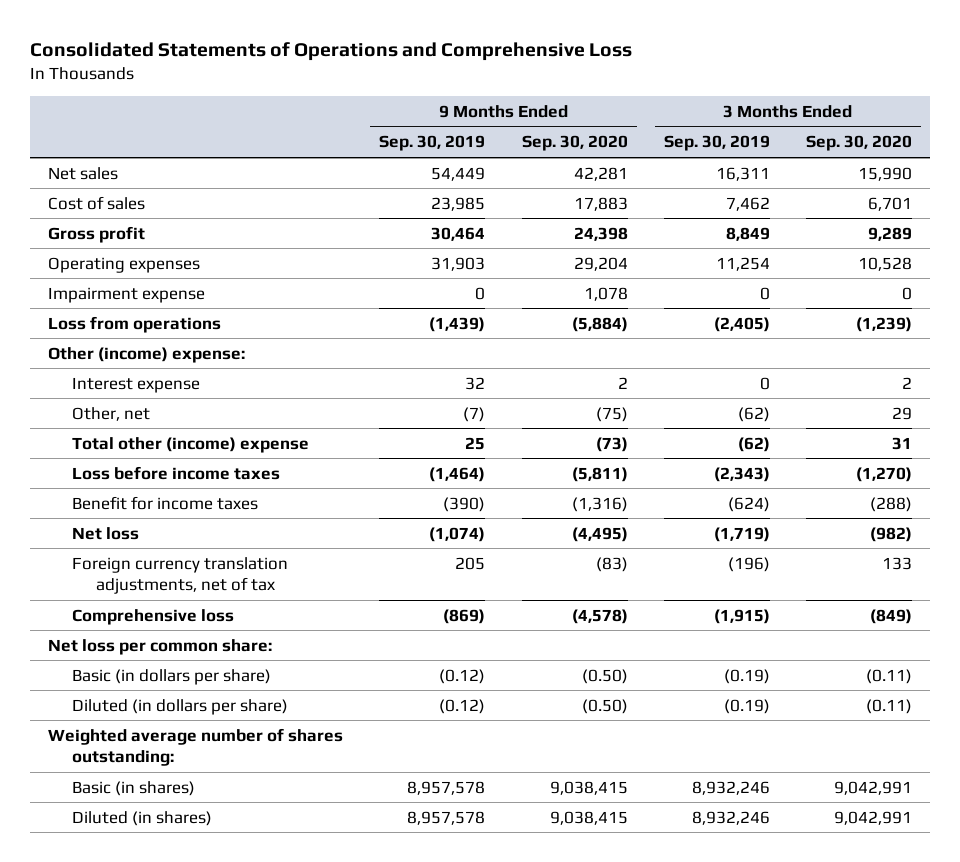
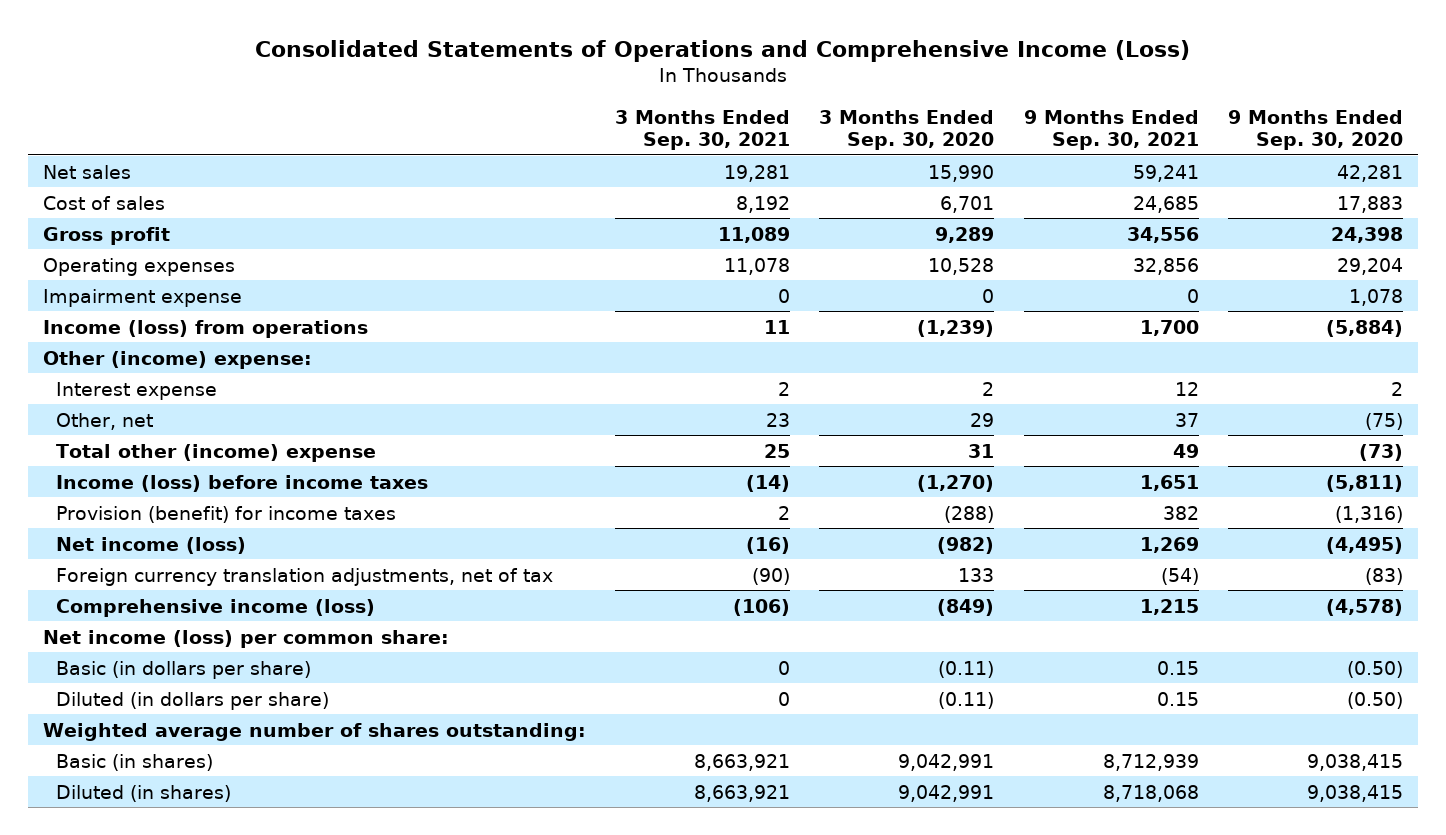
[30,42,633,62] Consolidated Statements of Operations and Comprehensive Loss -> [254,40,1190,63] Consolidated Statements of Operations and Comprehensive Income (Loss)
[379,135,486,152] Sep. 30, 2019 -> none
[663,135,770,152] Sep. 30, 2019 -> none
none -> [615,109,791,150] 3 Months Ended Sep. 30, 2021
none -> [1023,109,1199,150] 9 Months Ended Sep. 30, 2021
[48,315,222,333] Loss from operations -> [42,319,368,338] Income (loss) from operations
[72,465,281,480] Loss before income taxes -> [56,474,429,492] Income (loss) before income taxes
[72,495,259,510] Benefit for income taxes -> [56,505,397,523] Provision (benefit) for income taxes
[72,526,140,540] Net loss -> [56,536,247,554] Net income (loss)
[72,608,235,625] Comprehensive loss -> [56,598,376,617] Comprehensive income (loss)
[48,638,273,655] Net loss per common share: -> [42,629,449,648] Net income (loss) per common share:

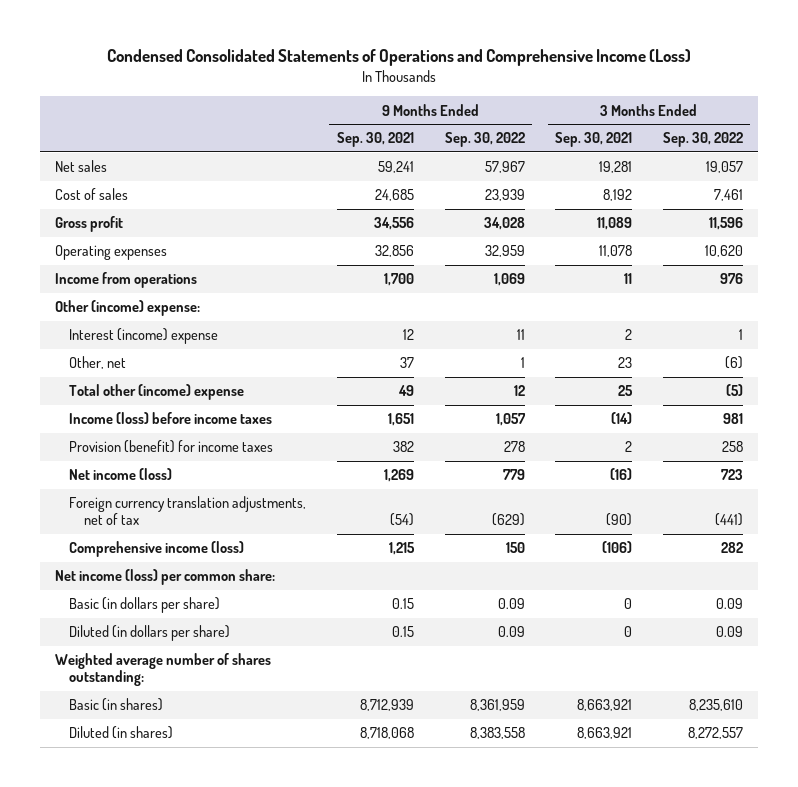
[254,40,1190,63] Consolidated Statements of Operations and Comprehensive Income (Loss) -> [106,49,691,67] Condensed Consolidated Statements of Operations and Comprehensive Income (Loss)
[819,109,995,150] 3 Months Ended Sep. 30, 2020 -> none
[1228,109,1404,150] 9 Months Ended Sep. 30, 2020 -> none
none -> [444,132,525,148] Sep. 30, 2022
none -> [662,132,743,148] Sep. 30, 2022
[42,288,242,307] Impairment expense -> none
[42,319,368,338] Income (loss) from operations -> [54,272,197,289] Income from operations
[56,381,218,400] Interest expense -> [69,328,219,345] Interest (income) expense

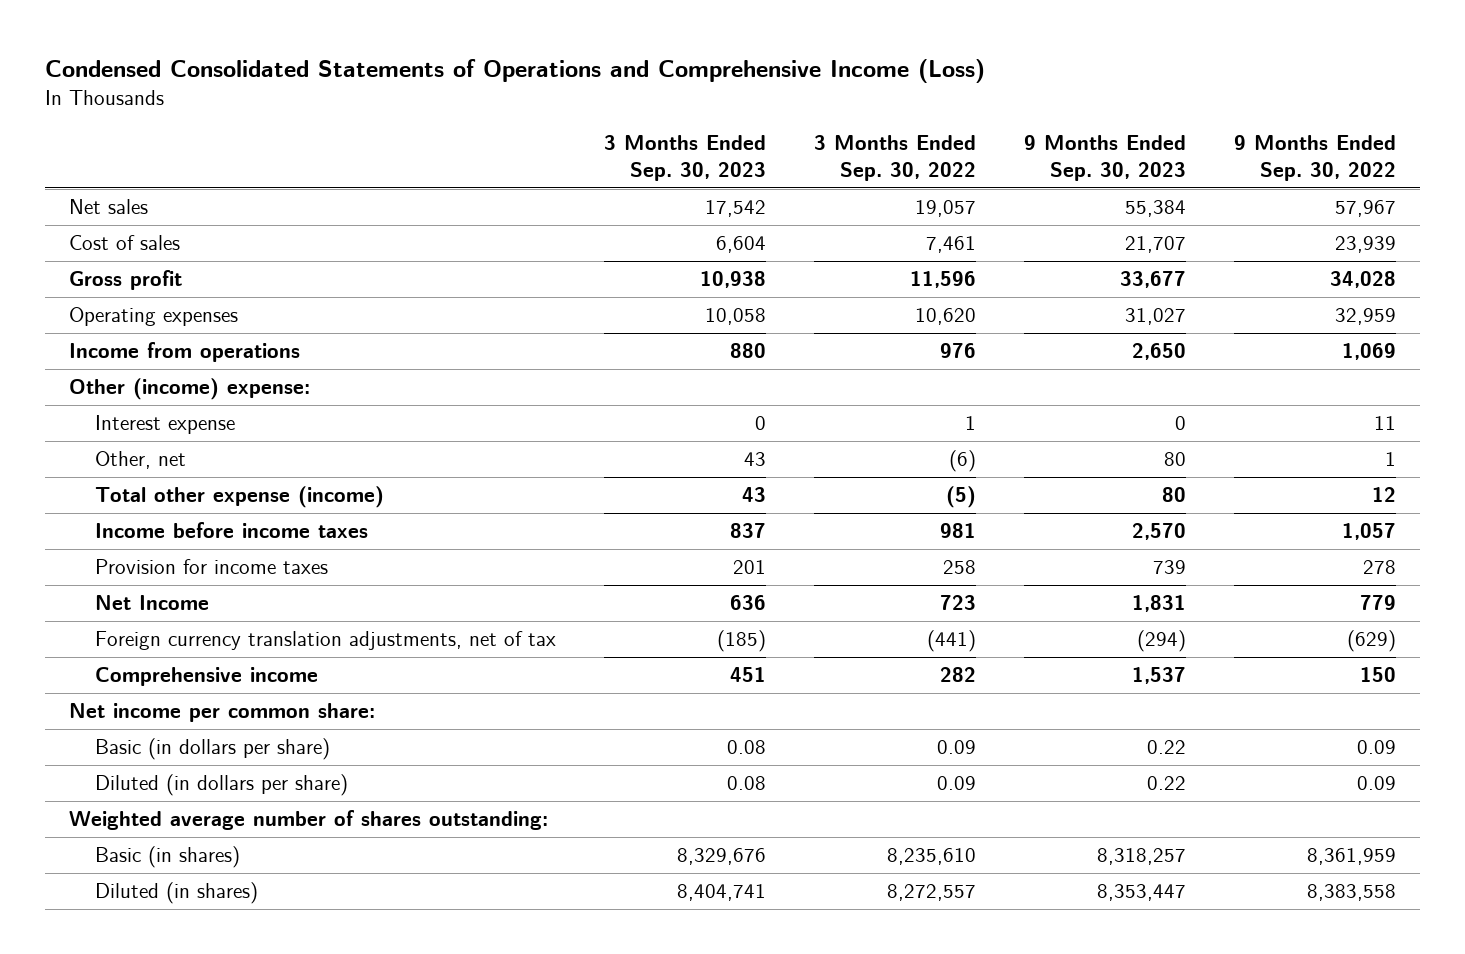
[336,132,414,148] Sep. 30, 2021 -> none
[555,132,633,148] Sep. 30, 2021 -> none
none -> [604,135,767,181] 3 Months Ended Sep. 30, 2023
none -> [1023,135,1186,181] 9 Months Ended Sep. 30, 2023
[69,328,219,345] Interest (income) expense -> [95,415,236,435] Interest expense
[69,384,245,401] Total other (income) expense -> [95,486,385,509] Total other expense (income)
[69,412,273,425] Income (loss) before income taxes -> [95,522,369,539] Income before income taxes
[69,440,274,454] Provision (benefit) for income taxes -> [95,559,329,575] Provision for income taxes
[69,468,173,481] Net income (loss) -> [95,595,210,611] Net Income
[69,541,245,558] Comprehensive income (loss) -> [95,667,319,687] Comprehensive income
[54,569,275,586] Net income (loss) per common share: -> [69,703,376,723] Net income per common share:

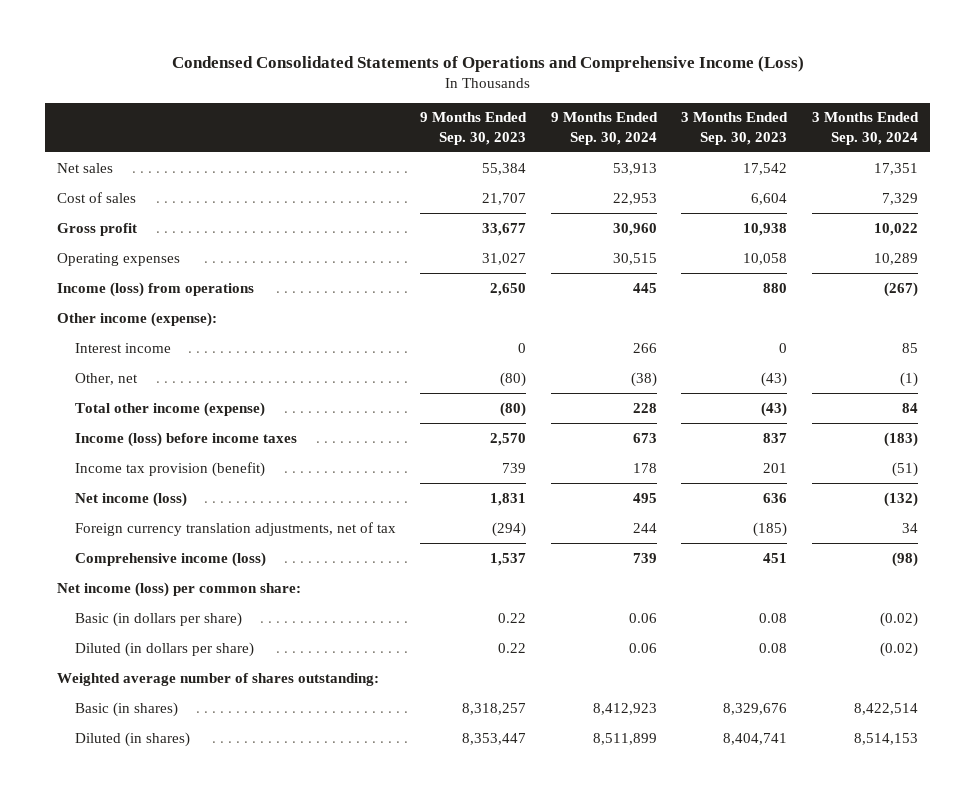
[813,135,976,181] 3 Months Ended Sep. 30, 2022 -> none
[1233,135,1396,181] 9 Months Ended Sep. 30, 2022 -> none
none -> [550,112,658,145] 9 Months Ended Sep. 30, 2024
none -> [812,112,920,145] 3 Months Ended Sep. 30, 2024
[69,342,301,363] Income from operations -> [57,281,255,297] Income (loss) from operations
[69,378,311,401] Other (income) expense: -> [57,311,218,327] Other income (expense):
[95,415,236,435] Interest expense -> [74,342,171,353] Interest income
[744,452,767,467] 43 -> [761,371,788,387] (43)
[1163,452,1186,467] 80 -> [500,371,527,387] (80)
[95,486,385,509] Total other expense (income) -> [74,401,265,417] Total other income (expense)
[742,487,767,503] 43 -> [761,401,788,417] (43)
[1161,487,1186,503] 80 -> [500,401,527,417] (80)
[95,522,369,539] Income before income taxes -> [74,431,297,447] Income (loss) before income taxes
[95,559,329,575] Provision for income taxes -> [74,461,265,477] Income tax provision (benefit)
[95,595,210,611] Net Income -> [74,491,187,507] Net income (loss)
[95,667,319,687] Comprehensive income -> [74,551,266,567] Comprehensive income (loss)
[69,703,376,723] Net income per common share: -> [57,581,302,597] Net income (loss) per common share:

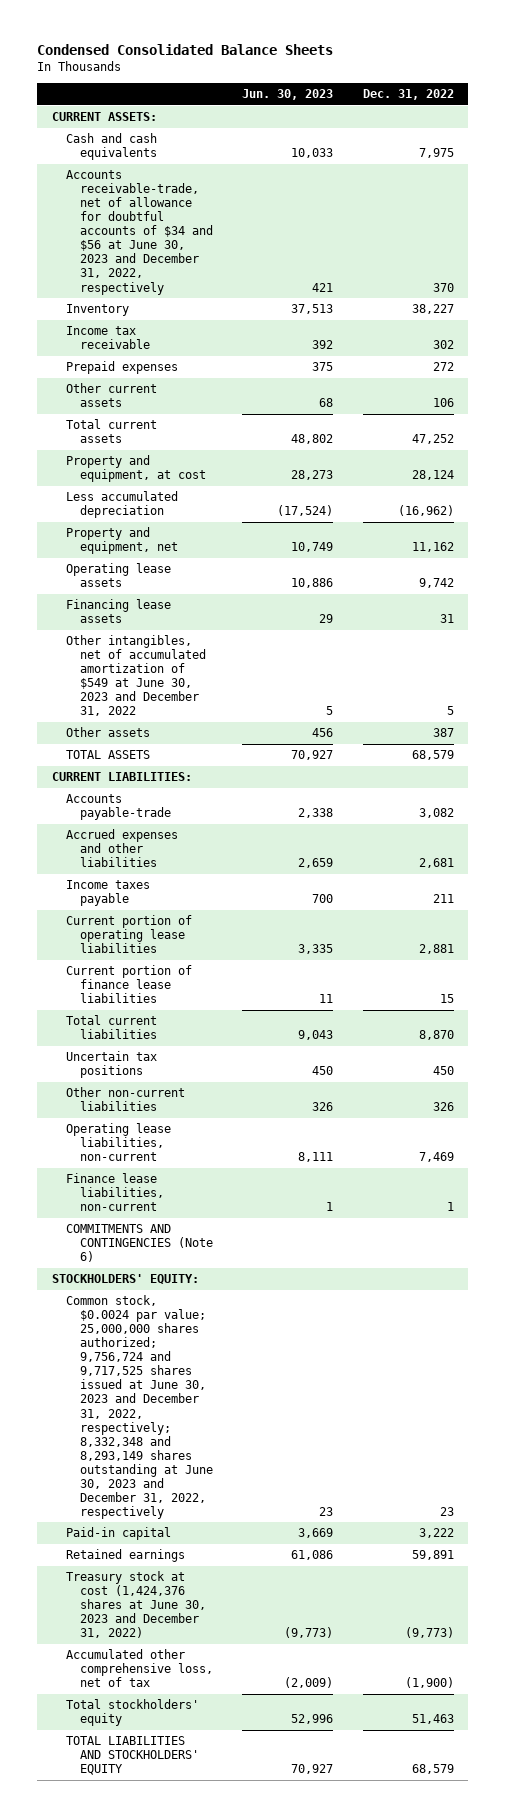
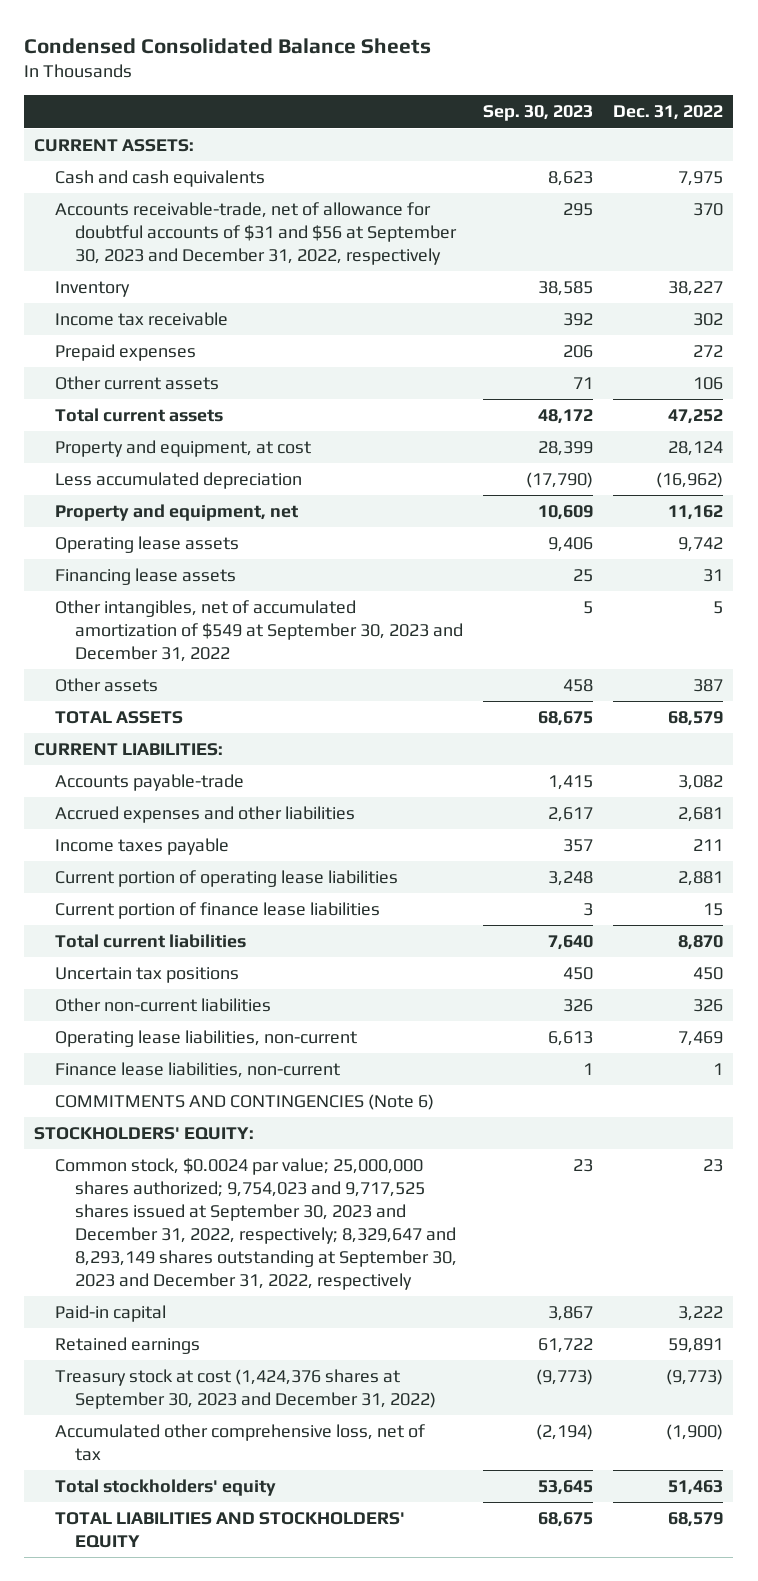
[242,89,334,101] Jun. 30, 2023 -> none
none -> [483,105,594,122] Sep. 30, 2023
[65,170,214,295] Accounts receivable-trade, net of allowance for doubtful accounts of $34 and $56 at June 30, 2023 and December 31, 2022, respectively -> [54,202,458,266] Accounts receivable-trade, net of allowance for doubtful accounts of $31 and $56 at September 30, 2023 and December 31, 2022, respectively
[65,635,207,717] Other intangibles, net of accumulated amortization of $549 at June 30, 2023 and December 31, 2022 -> [54,600,464,663] Other intangibles, net of accumulated amortization of $549 at September 30, 2023 and December 31, 2022
[65,1295,214,1519] Common stock, $0.0024 par value; 25,000,000 shares authorized; 9,756,724 and 9,717,525 shares issued at June 30, 2023 and December 31, 2022, respectively; 8,332,348 and 8,293,149 shares outstanding at June 30, 2023 and December 31, 2022, respectively -> [54,1158,458,1291] Common stock, $0.0024 par value; 25,000,000 shares authorized; 9,754,023 and 9,717,525 shares issued at September 30, 2023 and December 31, 2022, respectively; 8,329,647 and 8,293,149 shares outstanding at September 30, 2023 and December 31, 2022, respectively
[65,1571,207,1639] Treasury stock at cost (1,424,376 shares at June 30, 2023 and December 31, 2022) -> [54,1369,437,1410] Treasury stock at cost (1,424,376 shares at September 30, 2023 and December 31, 2022)

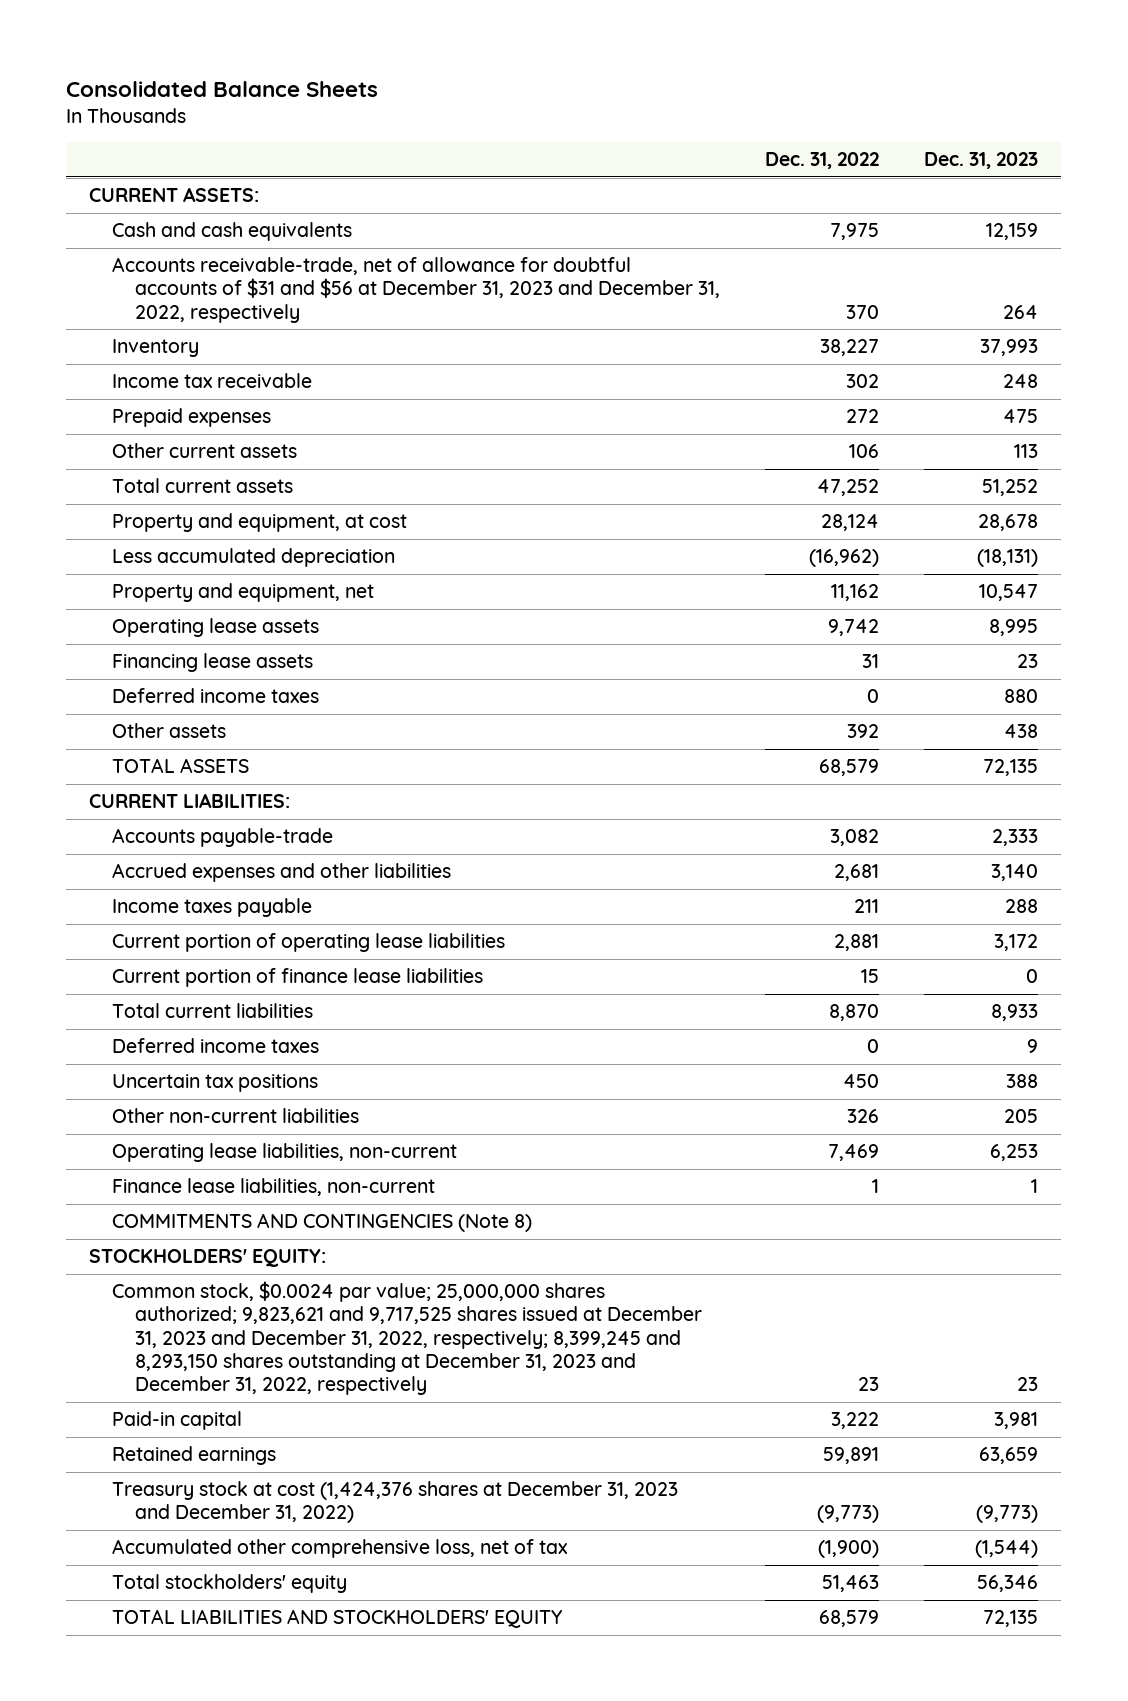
[24,37,432,54] Condensed Consolidated Balance Sheets -> [66,80,379,97] Consolidated Balance Sheets
[483,105,594,122] Sep. 30, 2023 -> none
none -> [924,152,1039,170] Dec. 31, 2023
[54,202,458,266] Accounts receivable-trade, net of allowance for doubtful accounts of $31 and $56 at September 30, 2023 and December 31, 2022, respectively -> [111,257,720,323] Accounts receivable-trade, net of allowance for doubtful accounts of $31 and $56 at December 31, 2023 and December 31, 2022, respectively
[54,600,464,663] Other intangibles, net of accumulated amortization of $549 at September 30, 2023 and December 31, 2022 -> none
none -> [111,688,319,704] Deferred income taxes
[693,679,724,693] 387 -> [847,724,880,739] 392
none -> [111,1038,319,1054] Deferred income taxes
[54,1094,434,1111] COMMITMENTS AND CONTINGENCIES (Note 6) -> [111,1213,532,1233] COMMITMENTS AND CONTINGENCIES (Note 8)
[54,1158,458,1291] Common stock, $0.0024 par value; 25,000,000 shares authorized; 9,754,023 and 9,717,525 shares issued at September 30, 2023 and December 31, 2022, respectively; 8,329,647 and 8,293,149 shares outstanding at September 30, 2023 and December 31, 2022, respectively -> [111,1281,702,1396] Common stock, $0.0024 par value; 25,000,000 shares authorized; 9,823,621 and 9,717,525 shares issued at December 31, 2023 and December 31, 2022, respectively; 8,399,245 and 8,293,150 shares outstanding at December 31, 2023 and December 31, 2022, respectively
[54,1369,437,1410] Treasury stock at cost (1,424,376 shares at September 30, 2023 and December 31, 2022) -> [111,1481,678,1524] Treasury stock at cost (1,424,376 shares at December 31, 2023 and December 31, 2022)

